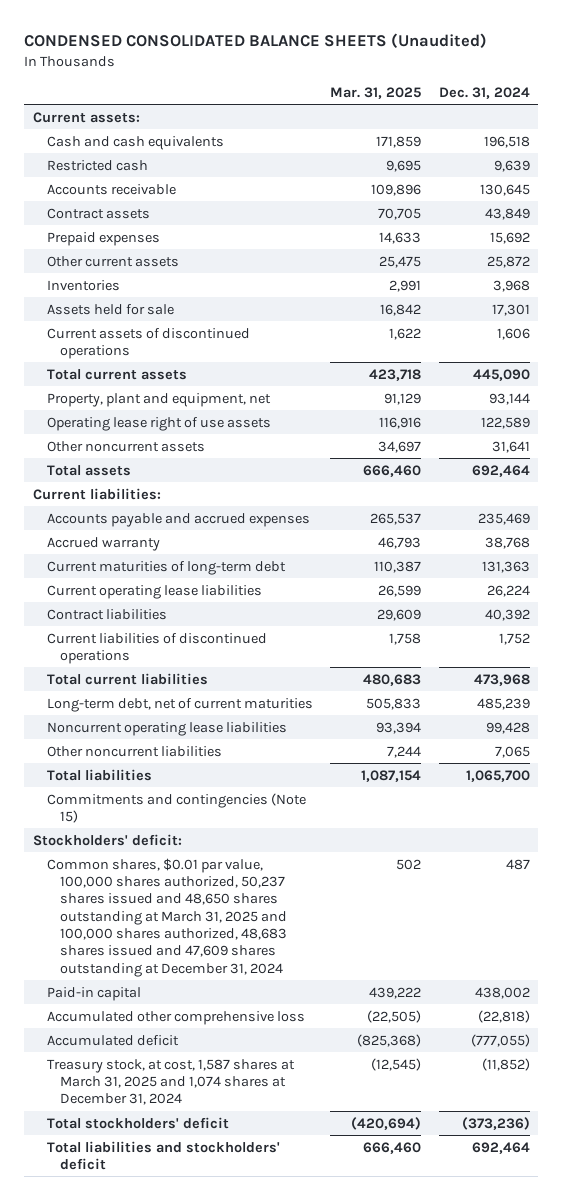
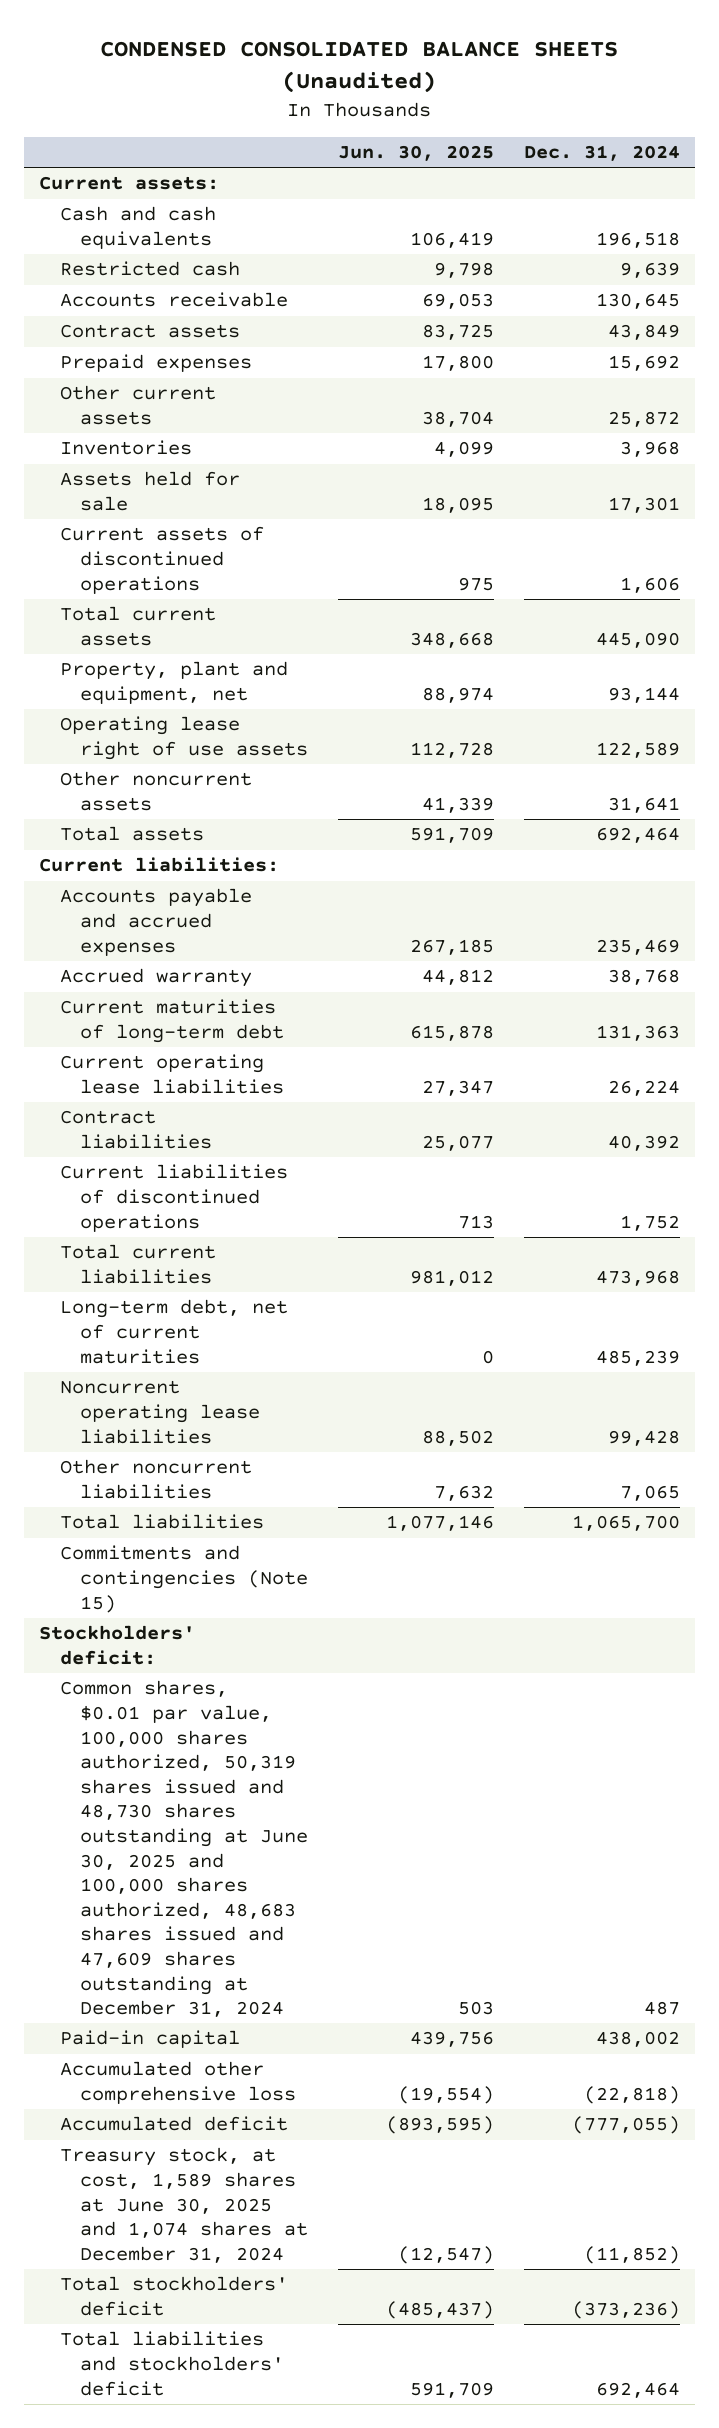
[330,86,422,99] Mar. 31, 2025 -> none
none -> [338,145,495,162] Jun. 30, 2025
[46,857,288,977] Common shares, $0.01 par value, 100,000 shares authorized, 50,237 shares issued and 48,650 shares outstanding at March 31, 2025 and 100,000 shares authorized, 48,683 shares issued and 47,609 shares outstanding at December 31, 2024 -> [59,1680,309,2018] Common shares, $0.01 par value, 100,000 shares authorized, 50,319 shares issued and 48,730 shares outstanding at June 30, 2025 and 100,000 shares authorized, 48,683 shares issued and 47,609 shares outstanding at December 31, 2024
[46,1058,295,1106] Treasury stock, at cost, 1,587 shares at March 31, 2025 and 1,074 shares at December 31, 2024 -> [59,2147,309,2263] Treasury stock, at cost, 1,589 shares at June 30, 2025 and 1,074 shares at December 31, 2024

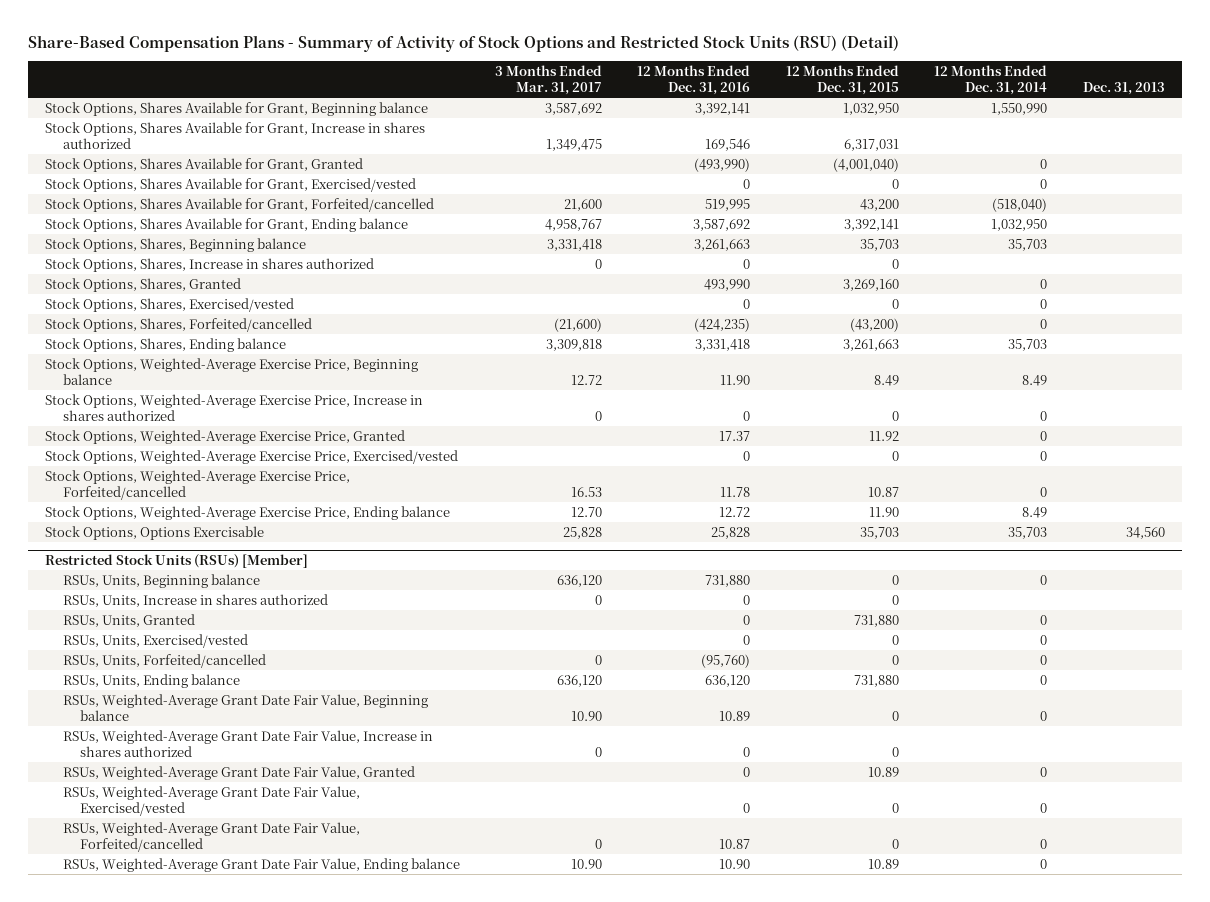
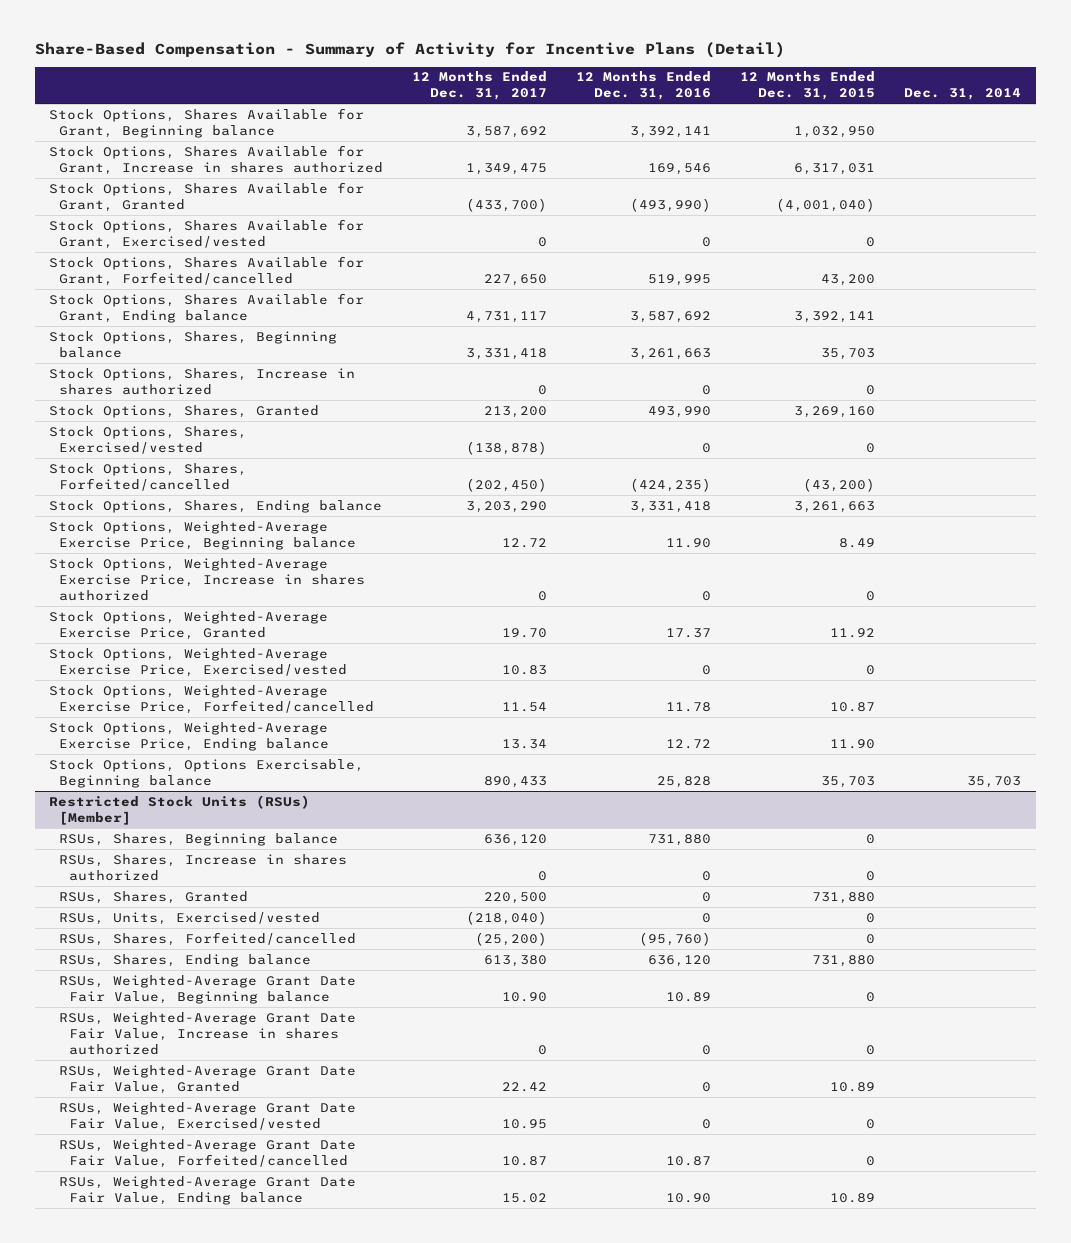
[27,34,899,52] Share-Based Compensation Plans - Summary of Activity of Stock Options and Restricted Stock Units (RSU) (Detail) -> [34,42,785,59] Share-Based Compensation - Summary of Activity for Incentive Plans (Detail)
[494,64,602,96] 3 Months Ended Mar. 31, 2017 -> none
[934,64,1048,96] 12 Months Ended Dec. 31, 2014 -> none
[1082,82,1165,96] Dec. 31, 2013 -> none
none -> [412,71,548,101] 12 Months Ended Dec. 31, 2017
none -> [904,88,1022,101] Dec. 31, 2014
[45,525,265,540] Stock Options, Options Exercisable -> [49,758,365,788] Stock Options, Options Exercisable, Beginning balance
[62,573,260,588] RSUs, Units, Beginning balance -> [59,832,339,846] RSUs, Shares, Beginning balance
[62,593,328,607] RSUs, Units, Increase in shares authorized -> [59,853,348,881] RSUs, Shares, Increase in shares authorized
[62,613,195,627] RSUs, Units, Granted -> [59,890,249,904] RSUs, Shares, Granted
[62,653,266,668] RSUs, Units, Forfeited/cancelled -> [59,931,357,946] RSUs, Shares, Forfeited/cancelled
[62,673,240,688] RSUs, Units, Ending balance -> [59,953,312,967] RSUs, Shares, Ending balance

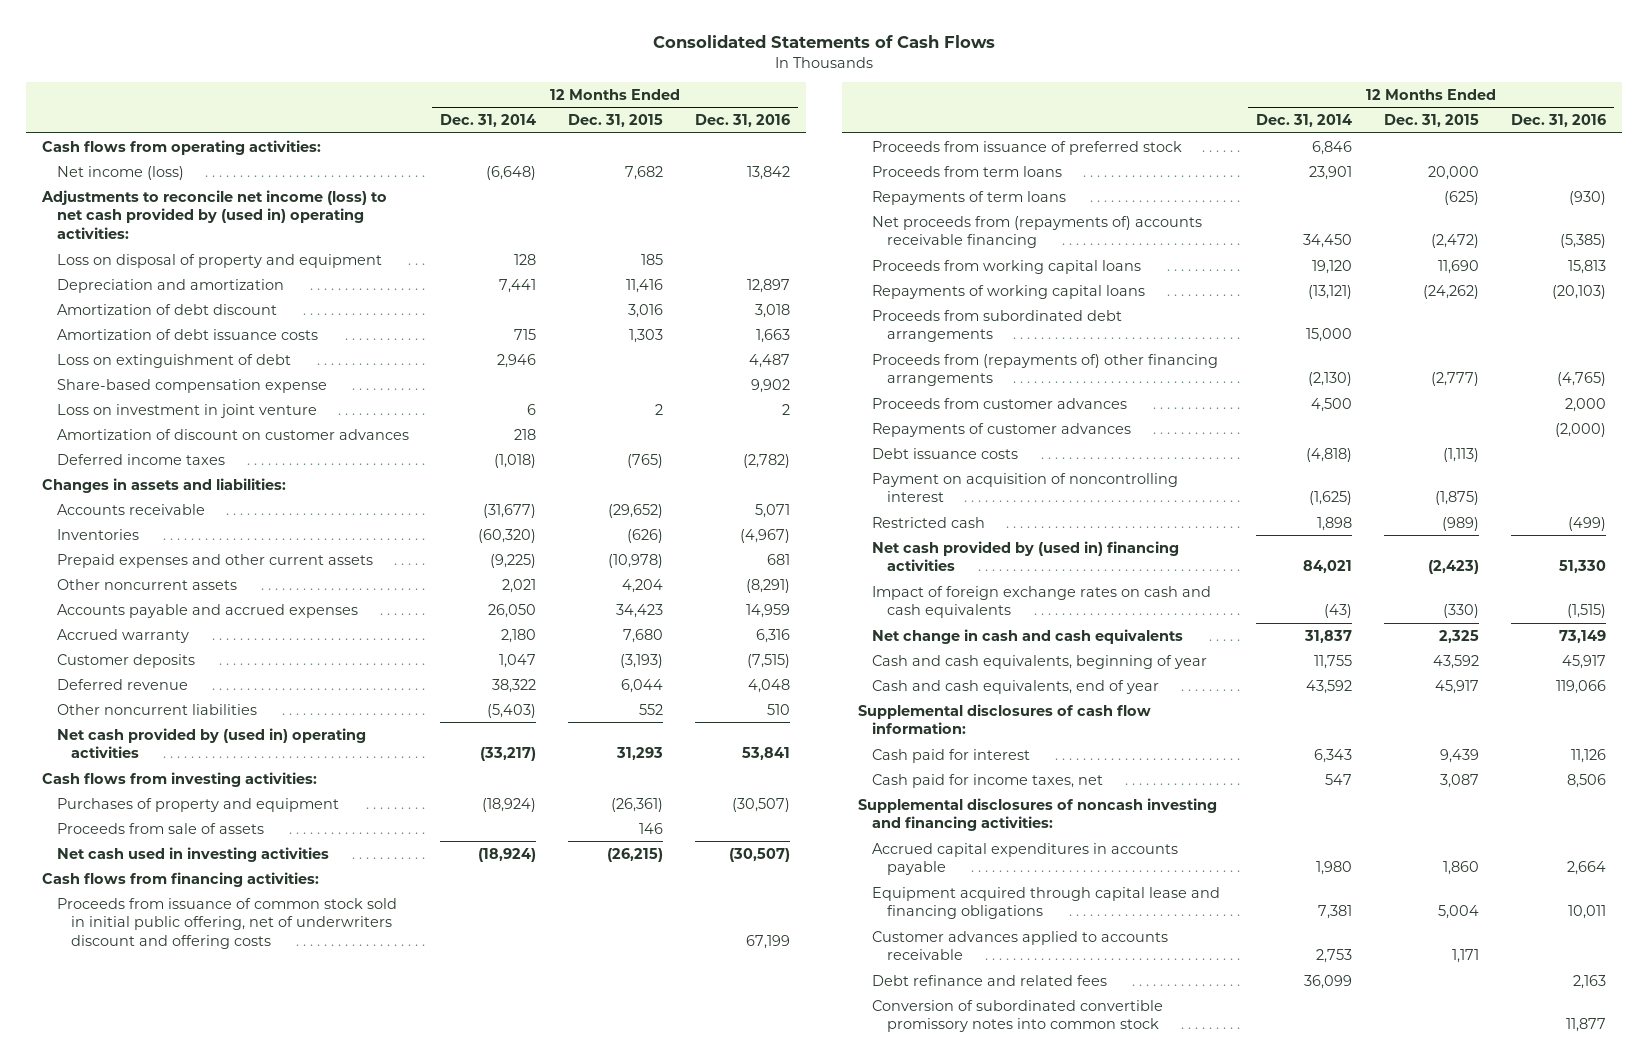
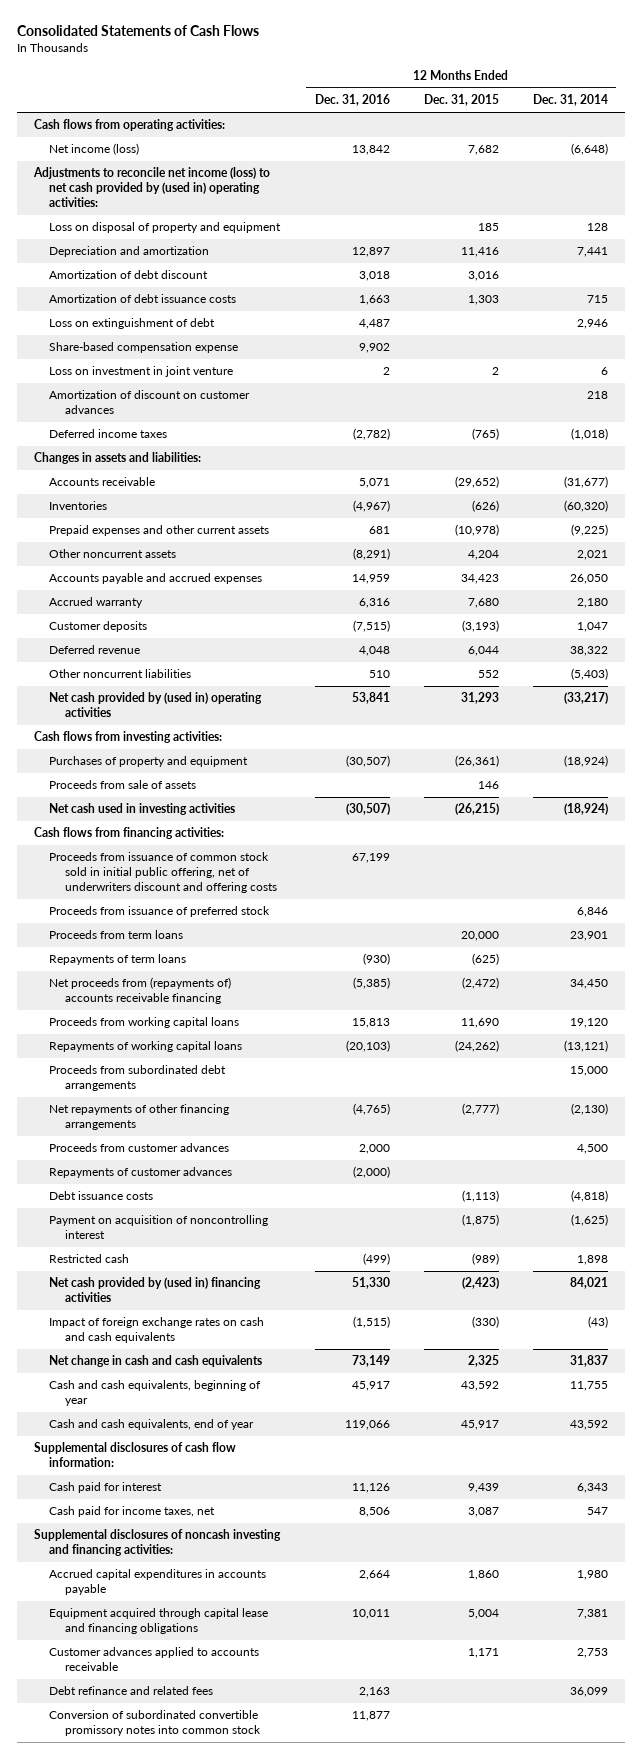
[872,353,1219,387] Proceeds from (repayments of) other financing arrangements -> [49,1104,230,1131] Net repayments of other financing arrangements

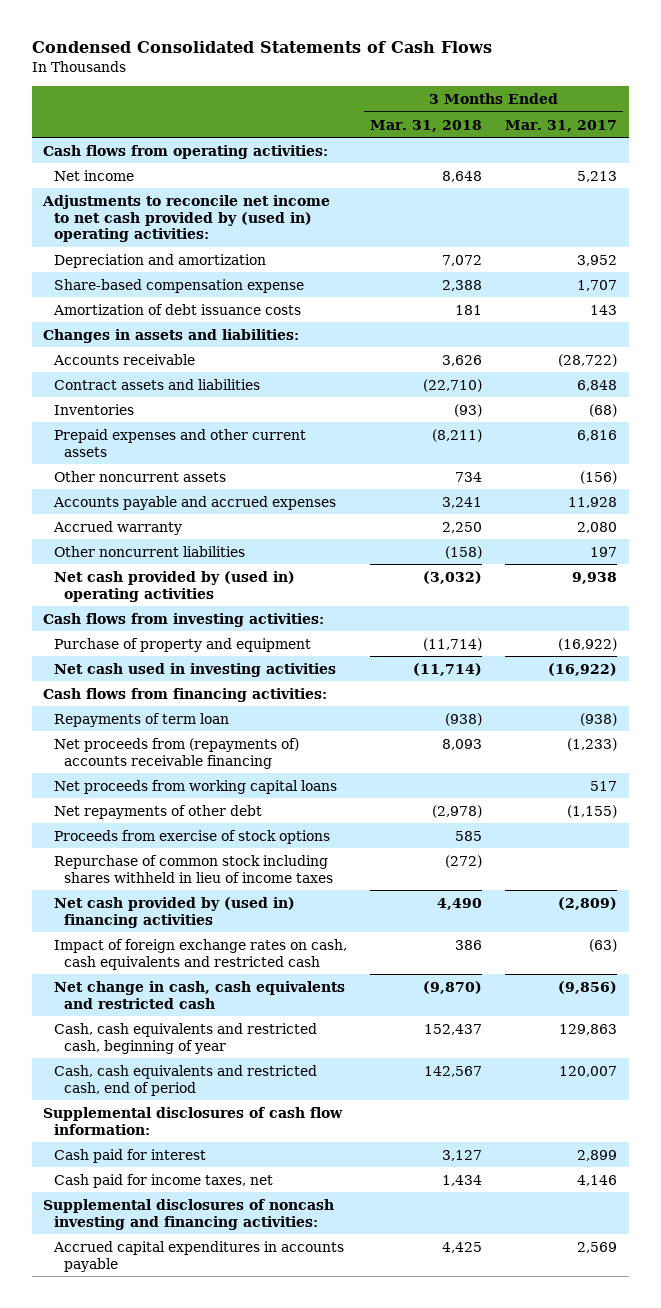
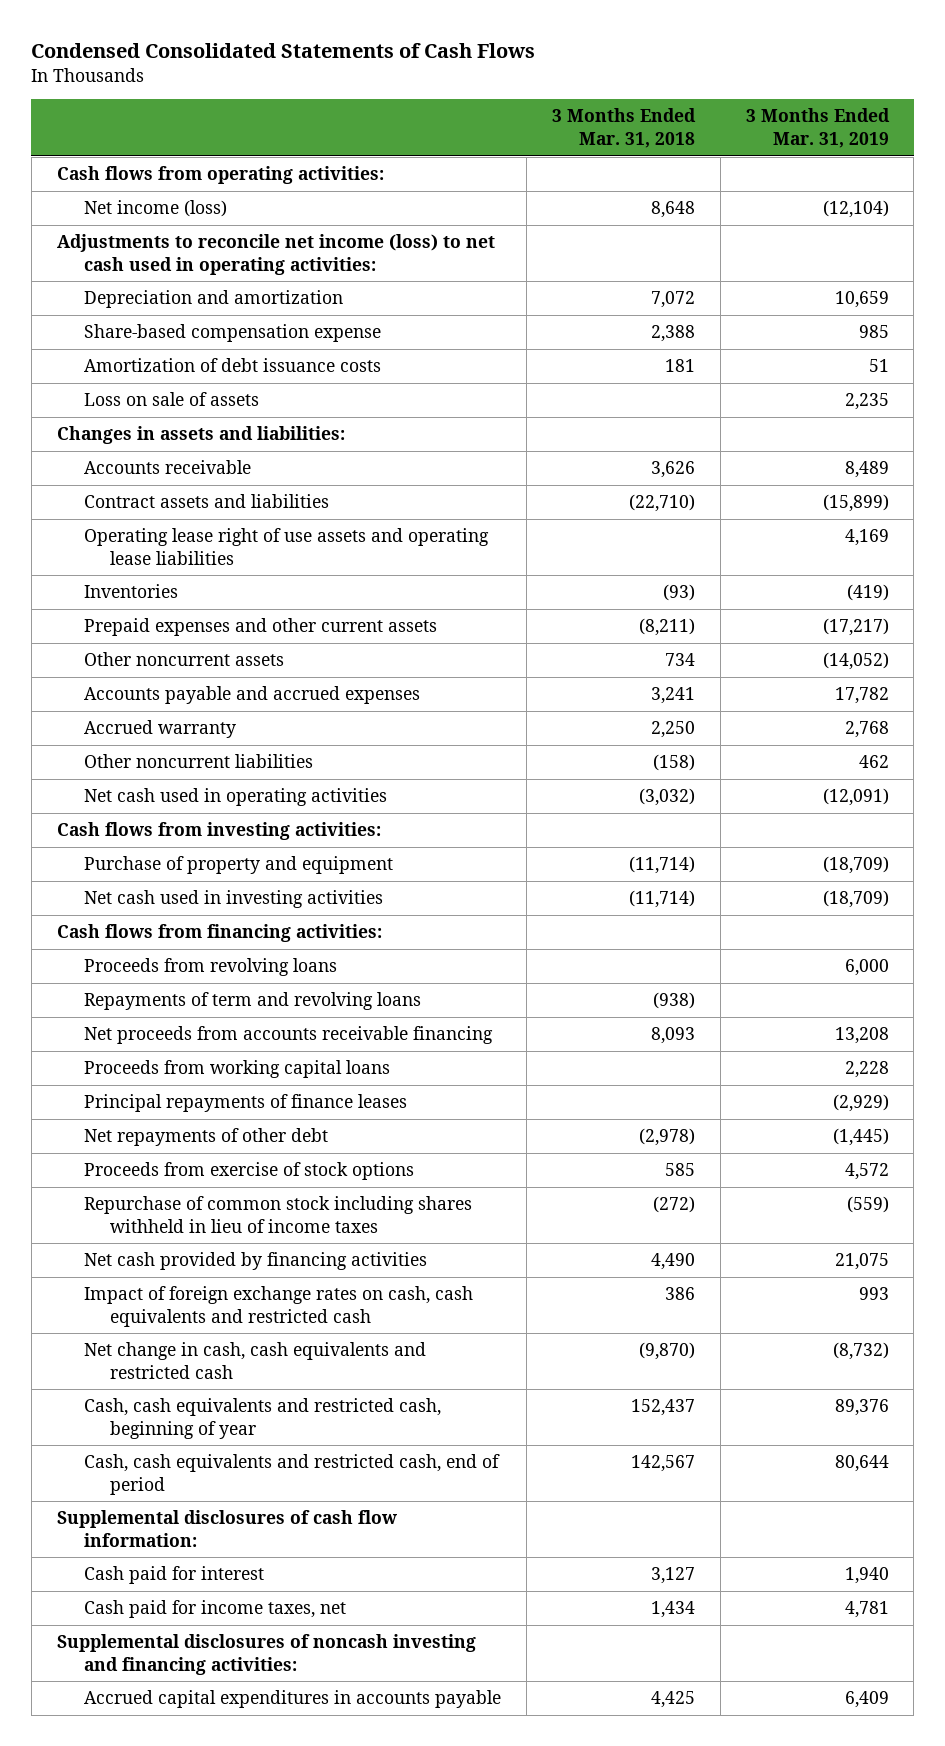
[505,119,618,132] Mar. 31, 2017 -> none
none -> [745,108,890,148] 3 Months Ended Mar. 31, 2019
[53,169,134,181] Net income -> [83,200,227,218] Net income (loss)
[42,194,331,243] Adjustments to reconcile net income to net cash provided by (used in) operating activities: -> [56,234,495,275] Adjustments to reconcile net income (loss) to net cash used in operating activities:
none -> [83,392,259,407] Loss on sale of assets
none -> [83,528,489,565] Operating lease right of use assets and operating lease liabilities
[53,570,295,602] Net cash provided by (used in) operating activities -> [83,788,387,807] Net cash used in operating activities
none -> [83,958,337,977] Proceeds from revolving loans
[53,712,229,727] Repayments of term loan -> [83,992,421,1011] Repayments of term and revolving loans
[53,737,299,769] Net proceeds from (repayments of) accounts receivable financing -> [83,1026,493,1045] Net proceeds from accounts receivable financing
[53,779,337,794] Net proceeds from working capital loans -> [83,1060,390,1079] Proceeds from working capital loans
none -> [83,1094,407,1113] Principal repayments of finance leases
[53,896,295,928] Net cash provided by (used in) financing activities -> [83,1252,427,1271] Net cash provided by financing activities

